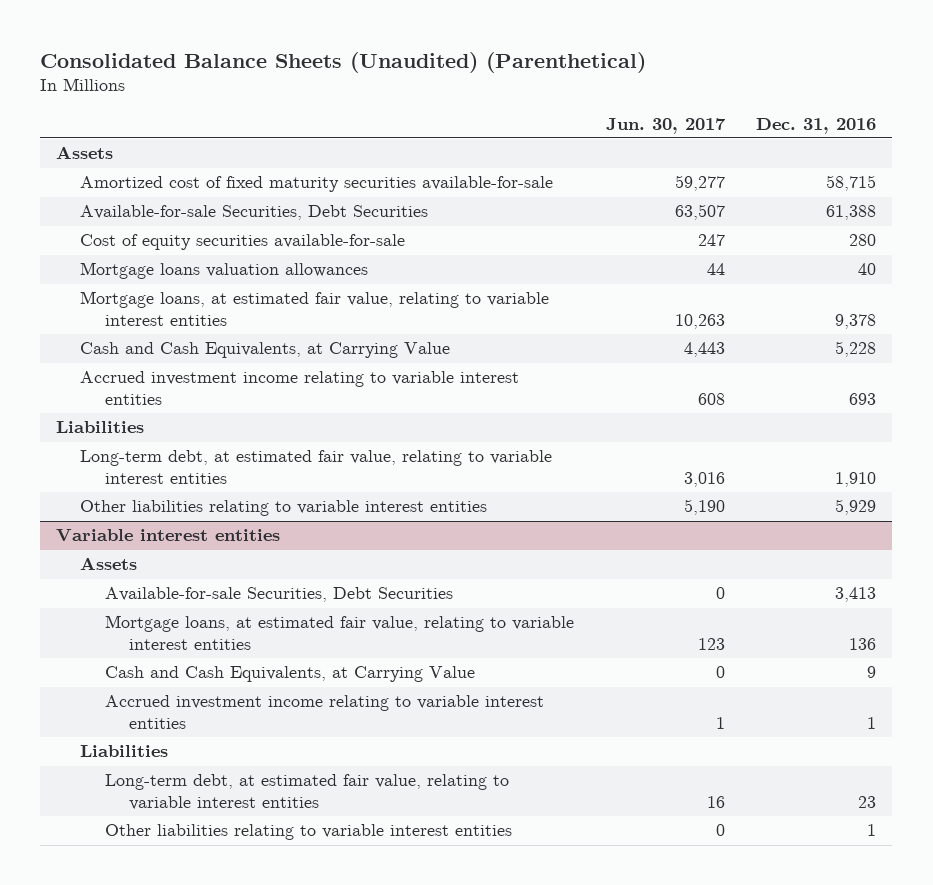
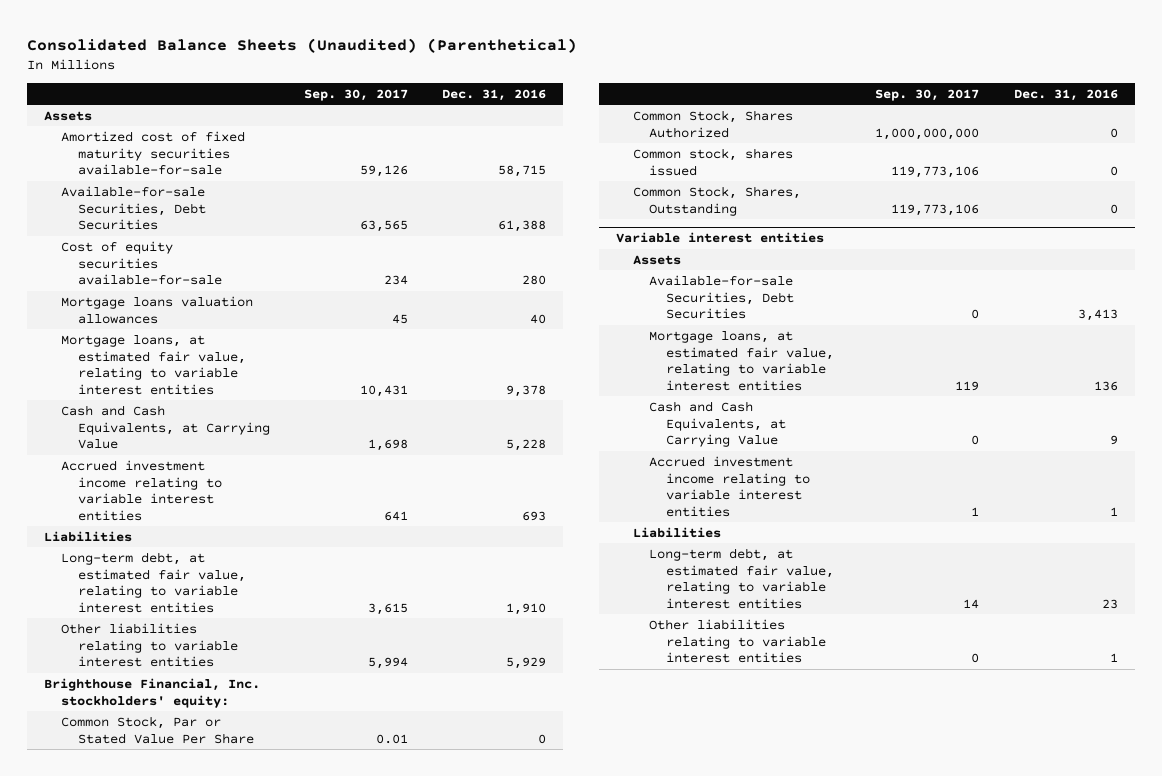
[605,117,726,134] Jun. 30, 2017 -> none
none -> [303,88,408,101] Sep. 30, 2017
none -> [44,677,261,708] Brighthouse Financial, Inc. stockholders' equity:
none -> [61,715,254,744] Common Stock, Par or Stated Value Per Share
none -> [632,109,793,138] Common Stock, Shares Authorized
none -> [632,147,793,176] Common stock, shares issued
none -> [632,185,801,216] Common Stock, Shares, Outstanding

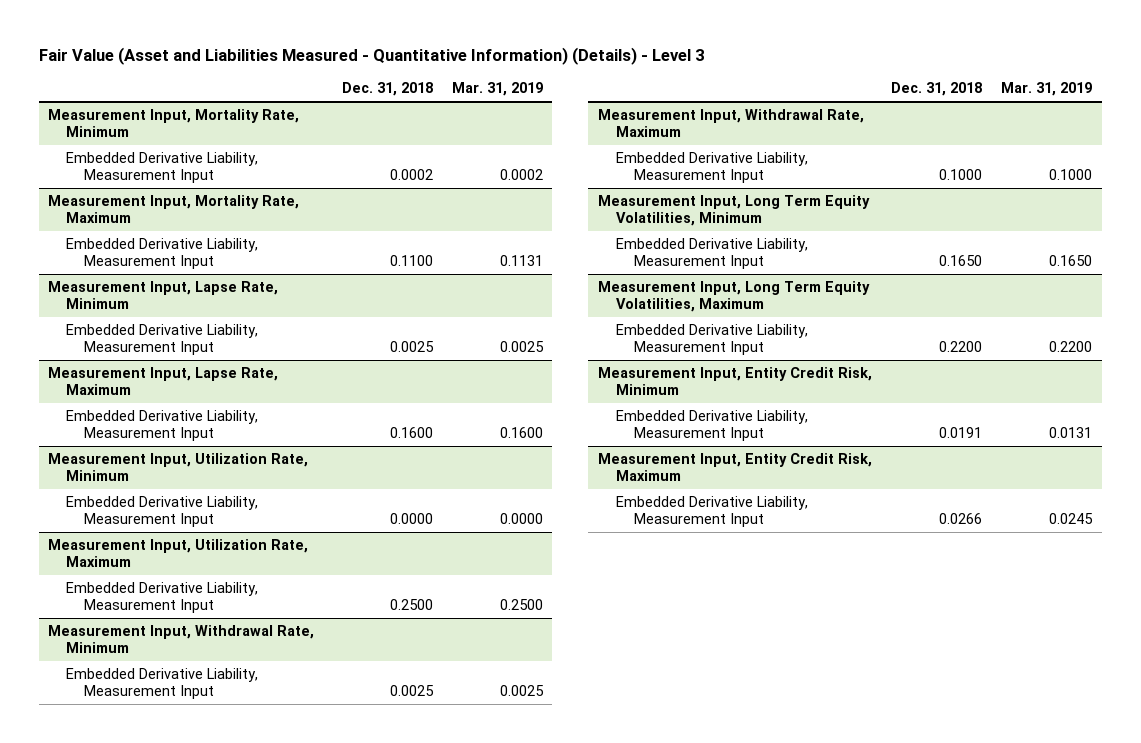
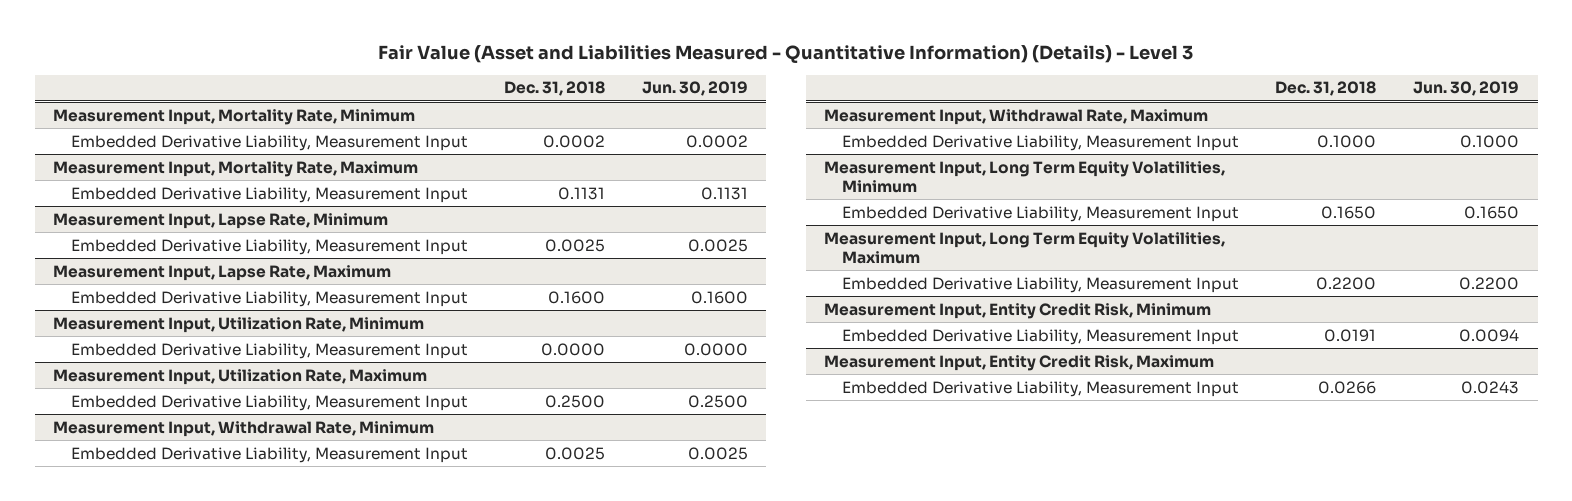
[451,82,543,97] Mar. 31, 2019 -> none
none -> [642,81,749,97] Jun. 30, 2019
[389,254,433,266] 0.1100 -> [558,186,606,200] 0.1131

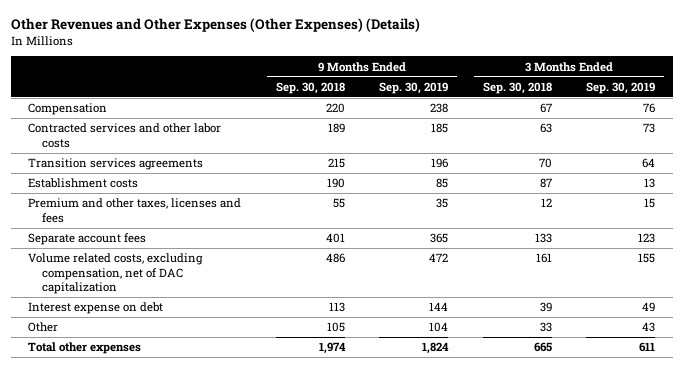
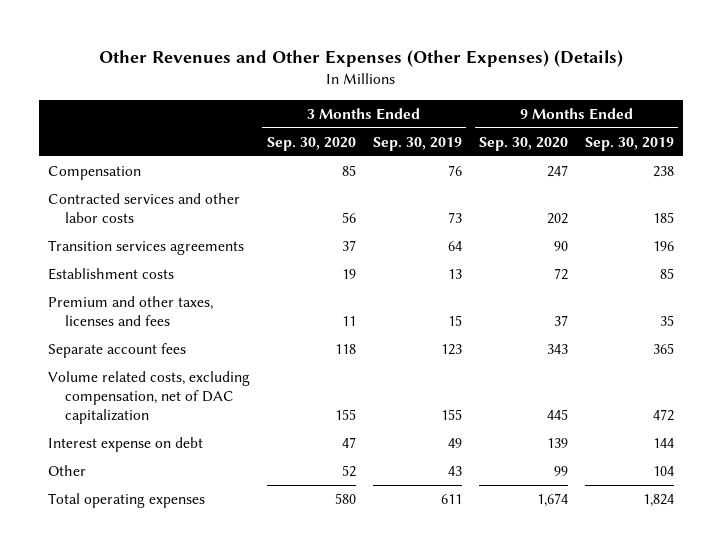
[275,81,345,94] Sep. 30, 2018 -> none
[482,81,552,94] Sep. 30, 2018 -> none
none -> [266,136,356,151] Sep. 30, 2020
none -> [479,136,569,151] Sep. 30, 2020
[28,342,142,355] Total other expenses -> [47,493,205,509] Total operating expenses

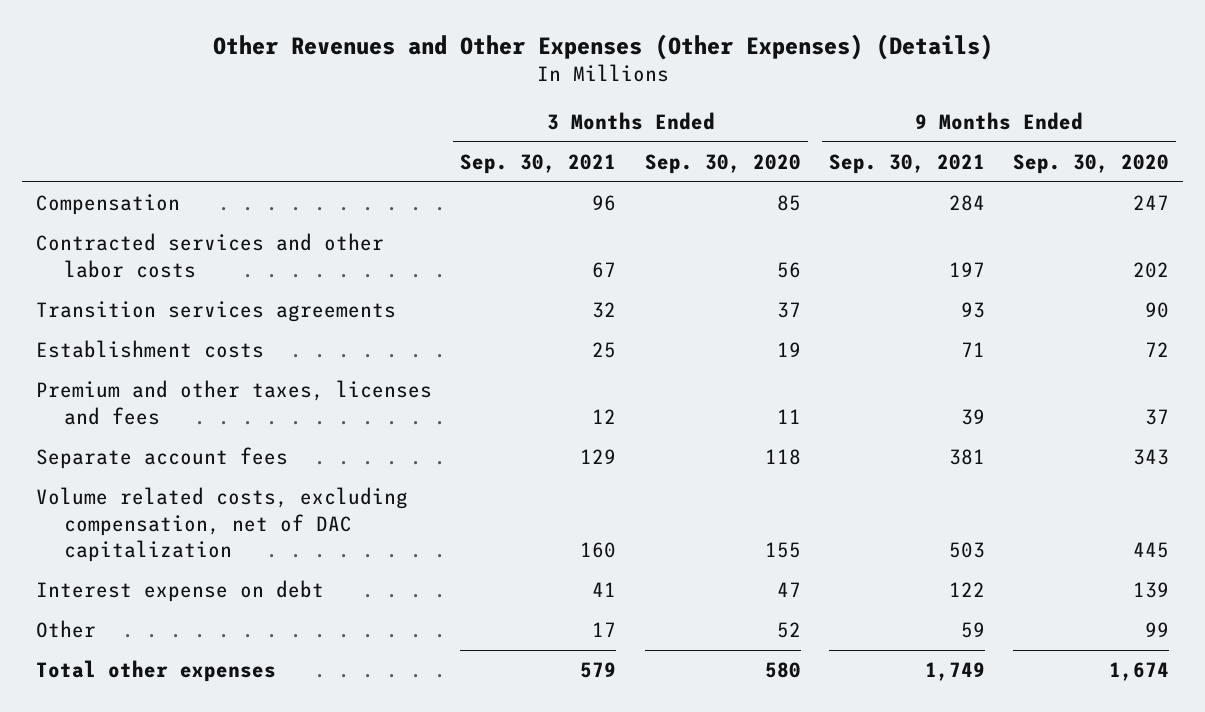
[372,136,462,151] Sep. 30, 2019 -> none
[585,136,675,151] Sep. 30, 2019 -> none
none -> [460,153,617,174] Sep. 30, 2021
none -> [828,153,985,174] Sep. 30, 2021
[47,493,205,509] Total operating expenses -> [36,660,277,683] Total other expenses

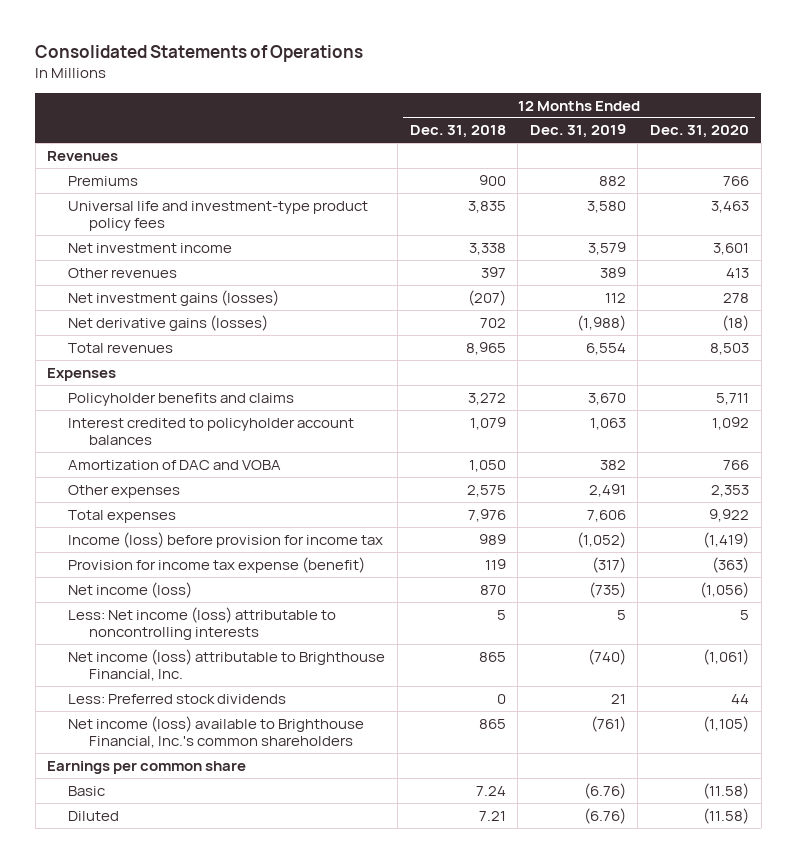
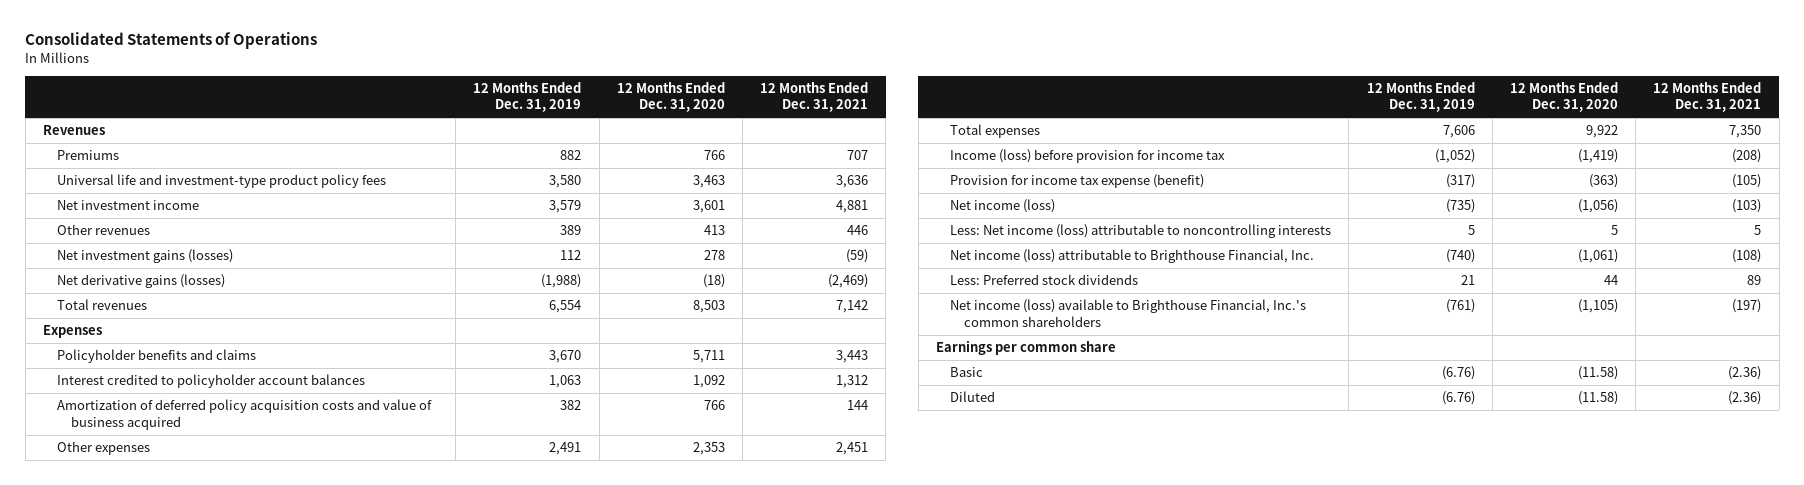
[409,125,506,139] Dec. 31, 2018 -> none
none -> [760,82,869,113] 12 Months Ended Dec. 31, 2021
[68,459,282,470] Amortization of DAC and VOBA -> [56,399,432,430] Amortization of deferred policy acquisition costs and value of business acquired

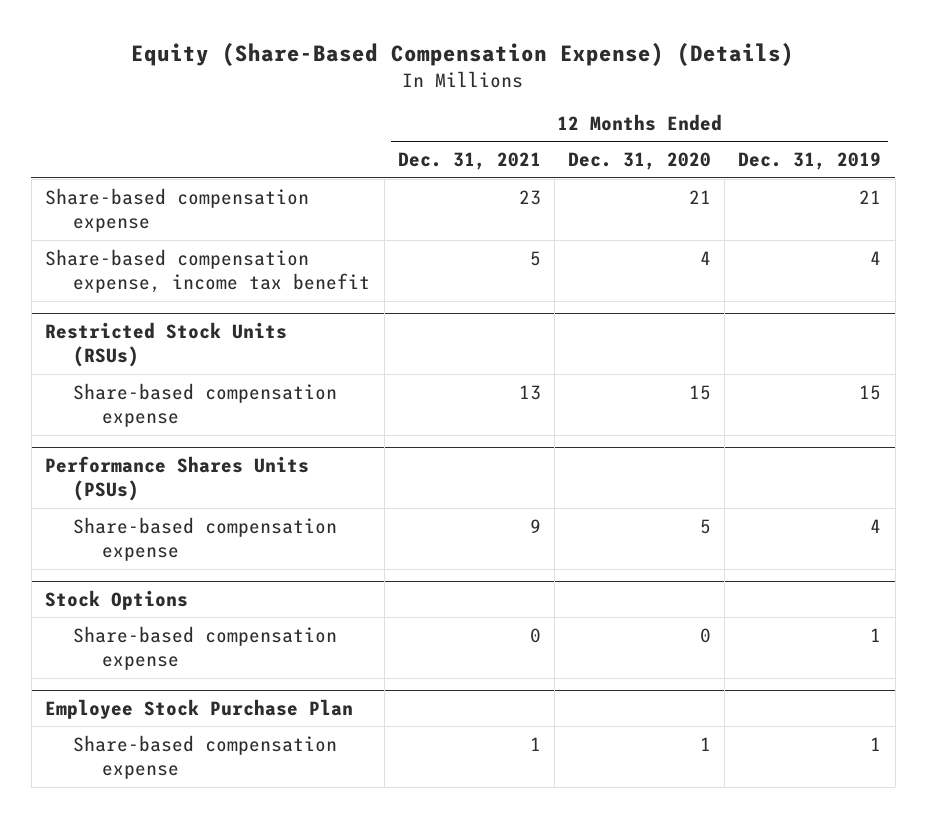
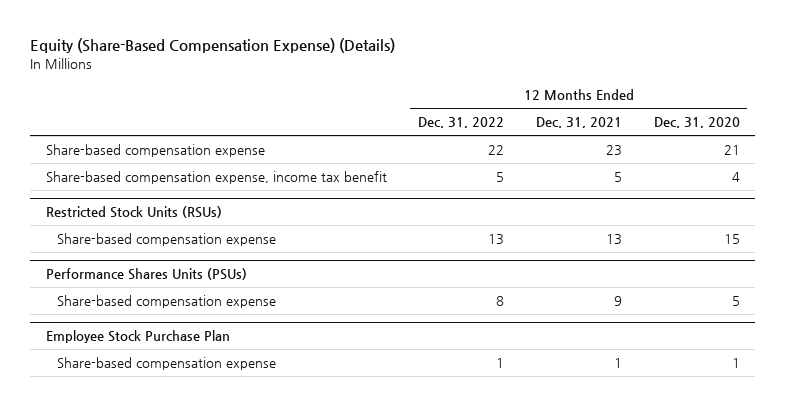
[738,152,882,171] Dec. 31, 2019 -> none
none -> [418,117,505,129] Dec. 31, 2022
[45,589,189,610] Stock Options -> none
[73,625,338,671] Share-based compensation expense -> none

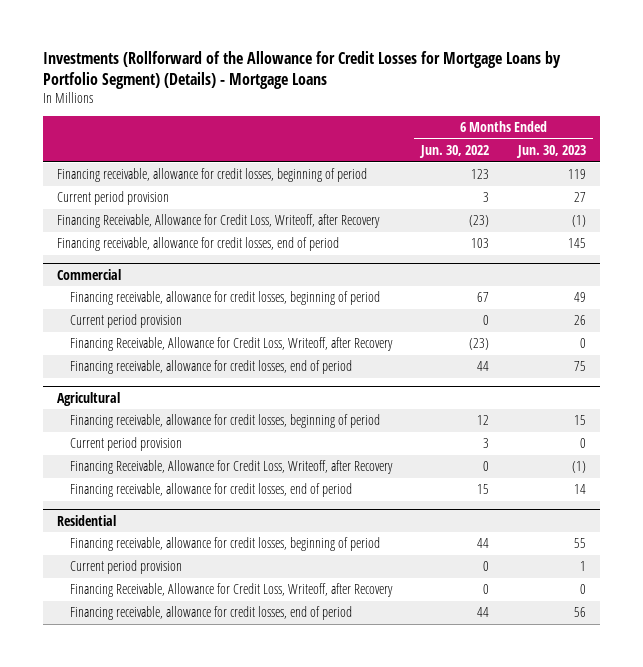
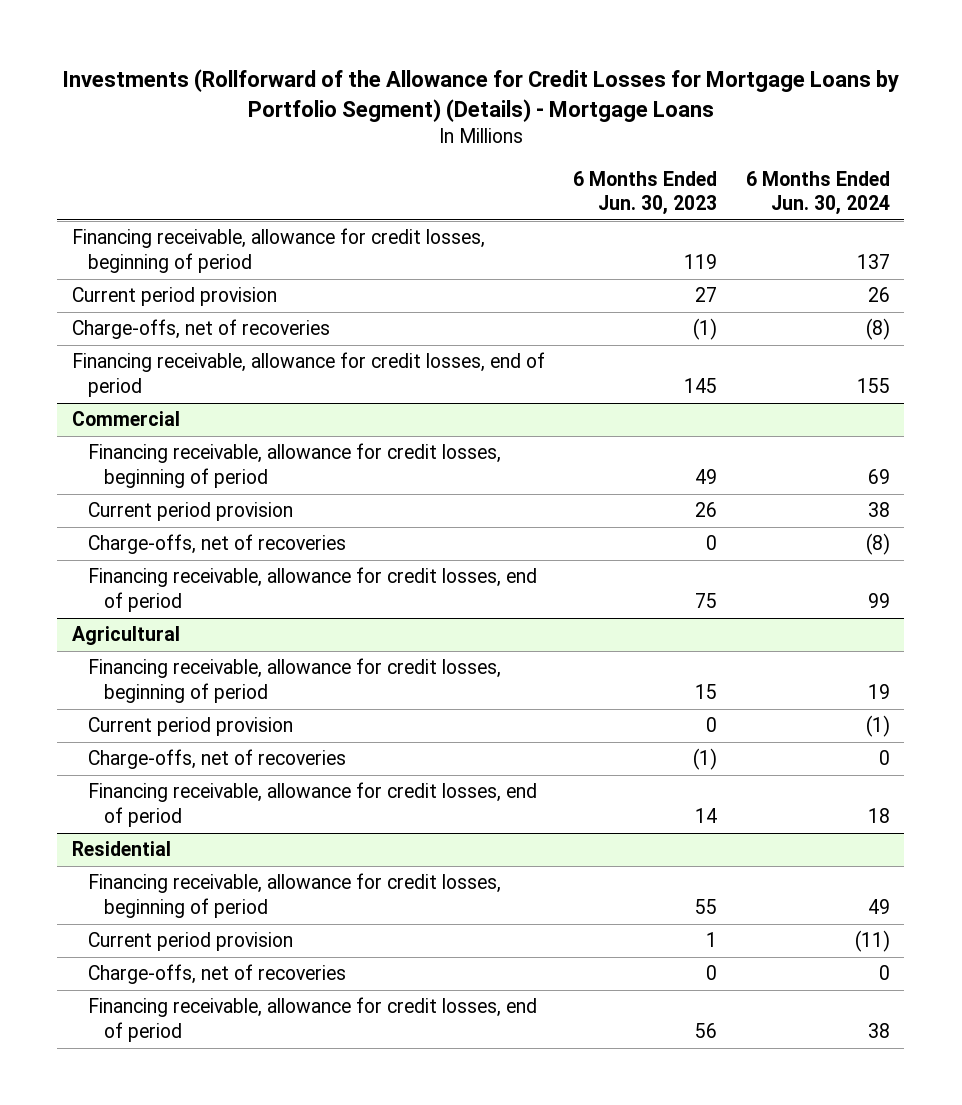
[419,144,490,158] Jun. 30, 2022 -> none
none -> [745,170,890,216] 6 Months Ended Jun. 30, 2024
[57,214,381,229] Financing Receivable, Allowance for Credit Loss, Writeoff, after Recovery -> [71,319,330,340] Charge-offs, net of recoveries
[70,337,394,352] Financing Receivable, Allowance for Credit Loss, Writeoff, after Recovery -> [87,534,346,555] Charge-offs, net of recoveries
[70,460,394,475] Financing Receivable, Allowance for Credit Loss, Writeoff, after Recovery -> [87,749,346,770] Charge-offs, net of recoveries
[70,583,394,598] Financing Receivable, Allowance for Credit Loss, Writeoff, after Recovery -> [87,964,346,985] Charge-offs, net of recoveries

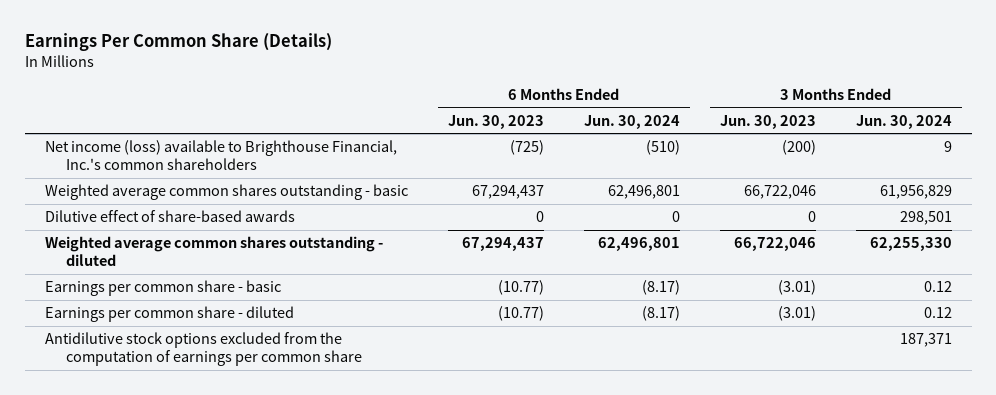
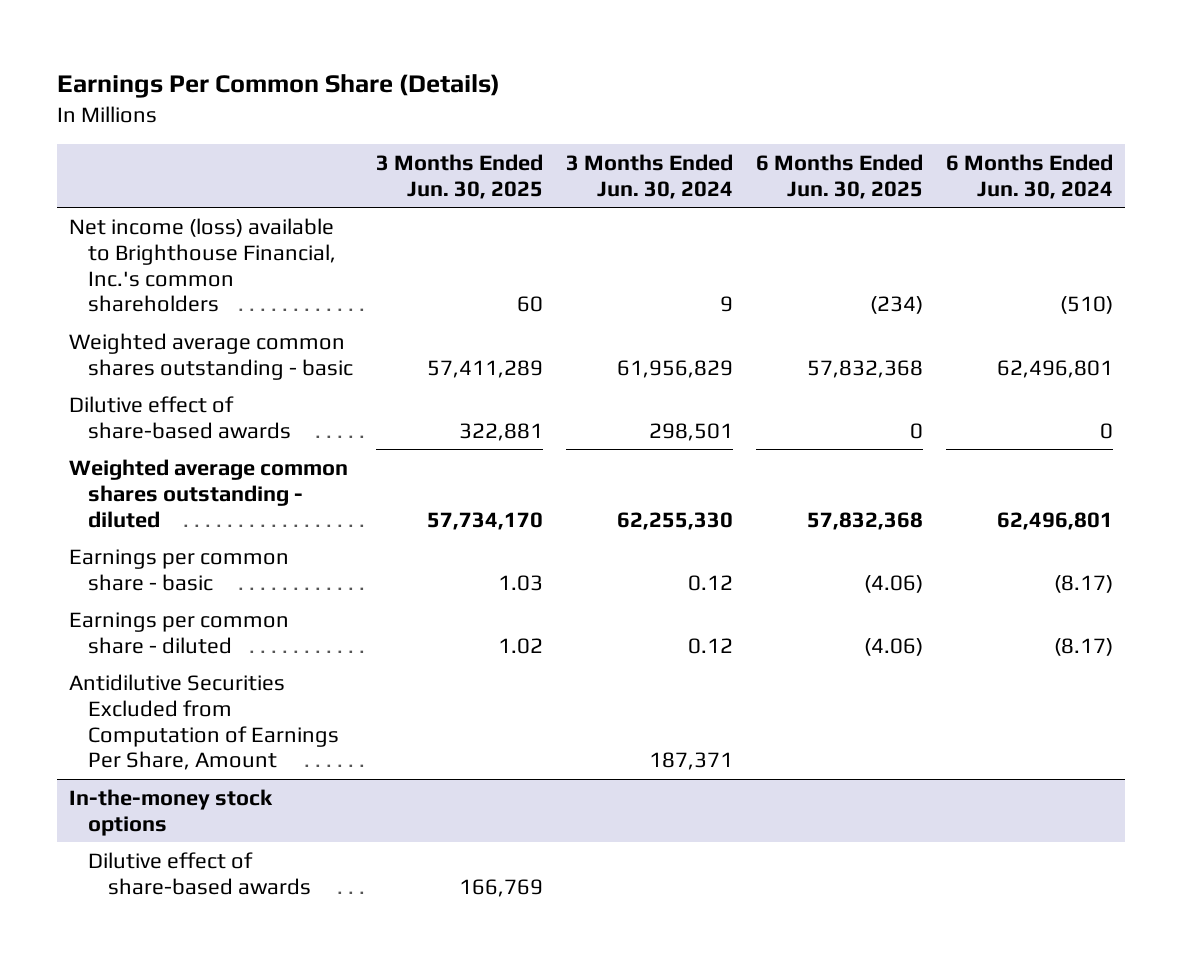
[447,114,544,129] Jun. 30, 2023 -> none
[719,114,816,129] Jun. 30, 2023 -> none
none -> [376,153,544,199] 3 Months Ended Jun. 30, 2025
none -> [756,153,924,199] 6 Months Ended Jun. 30, 2025
[44,332,363,367] Antidilutive stock options excluded from the computation of earnings per common share -> [68,673,340,771] Antidilutive Securities Excluded from Computation of Earnings Per Share, Amount
none -> [68,788,273,836] In-the-money stock options
none -> [88,851,312,895] Dilutive effect of share-based awards

